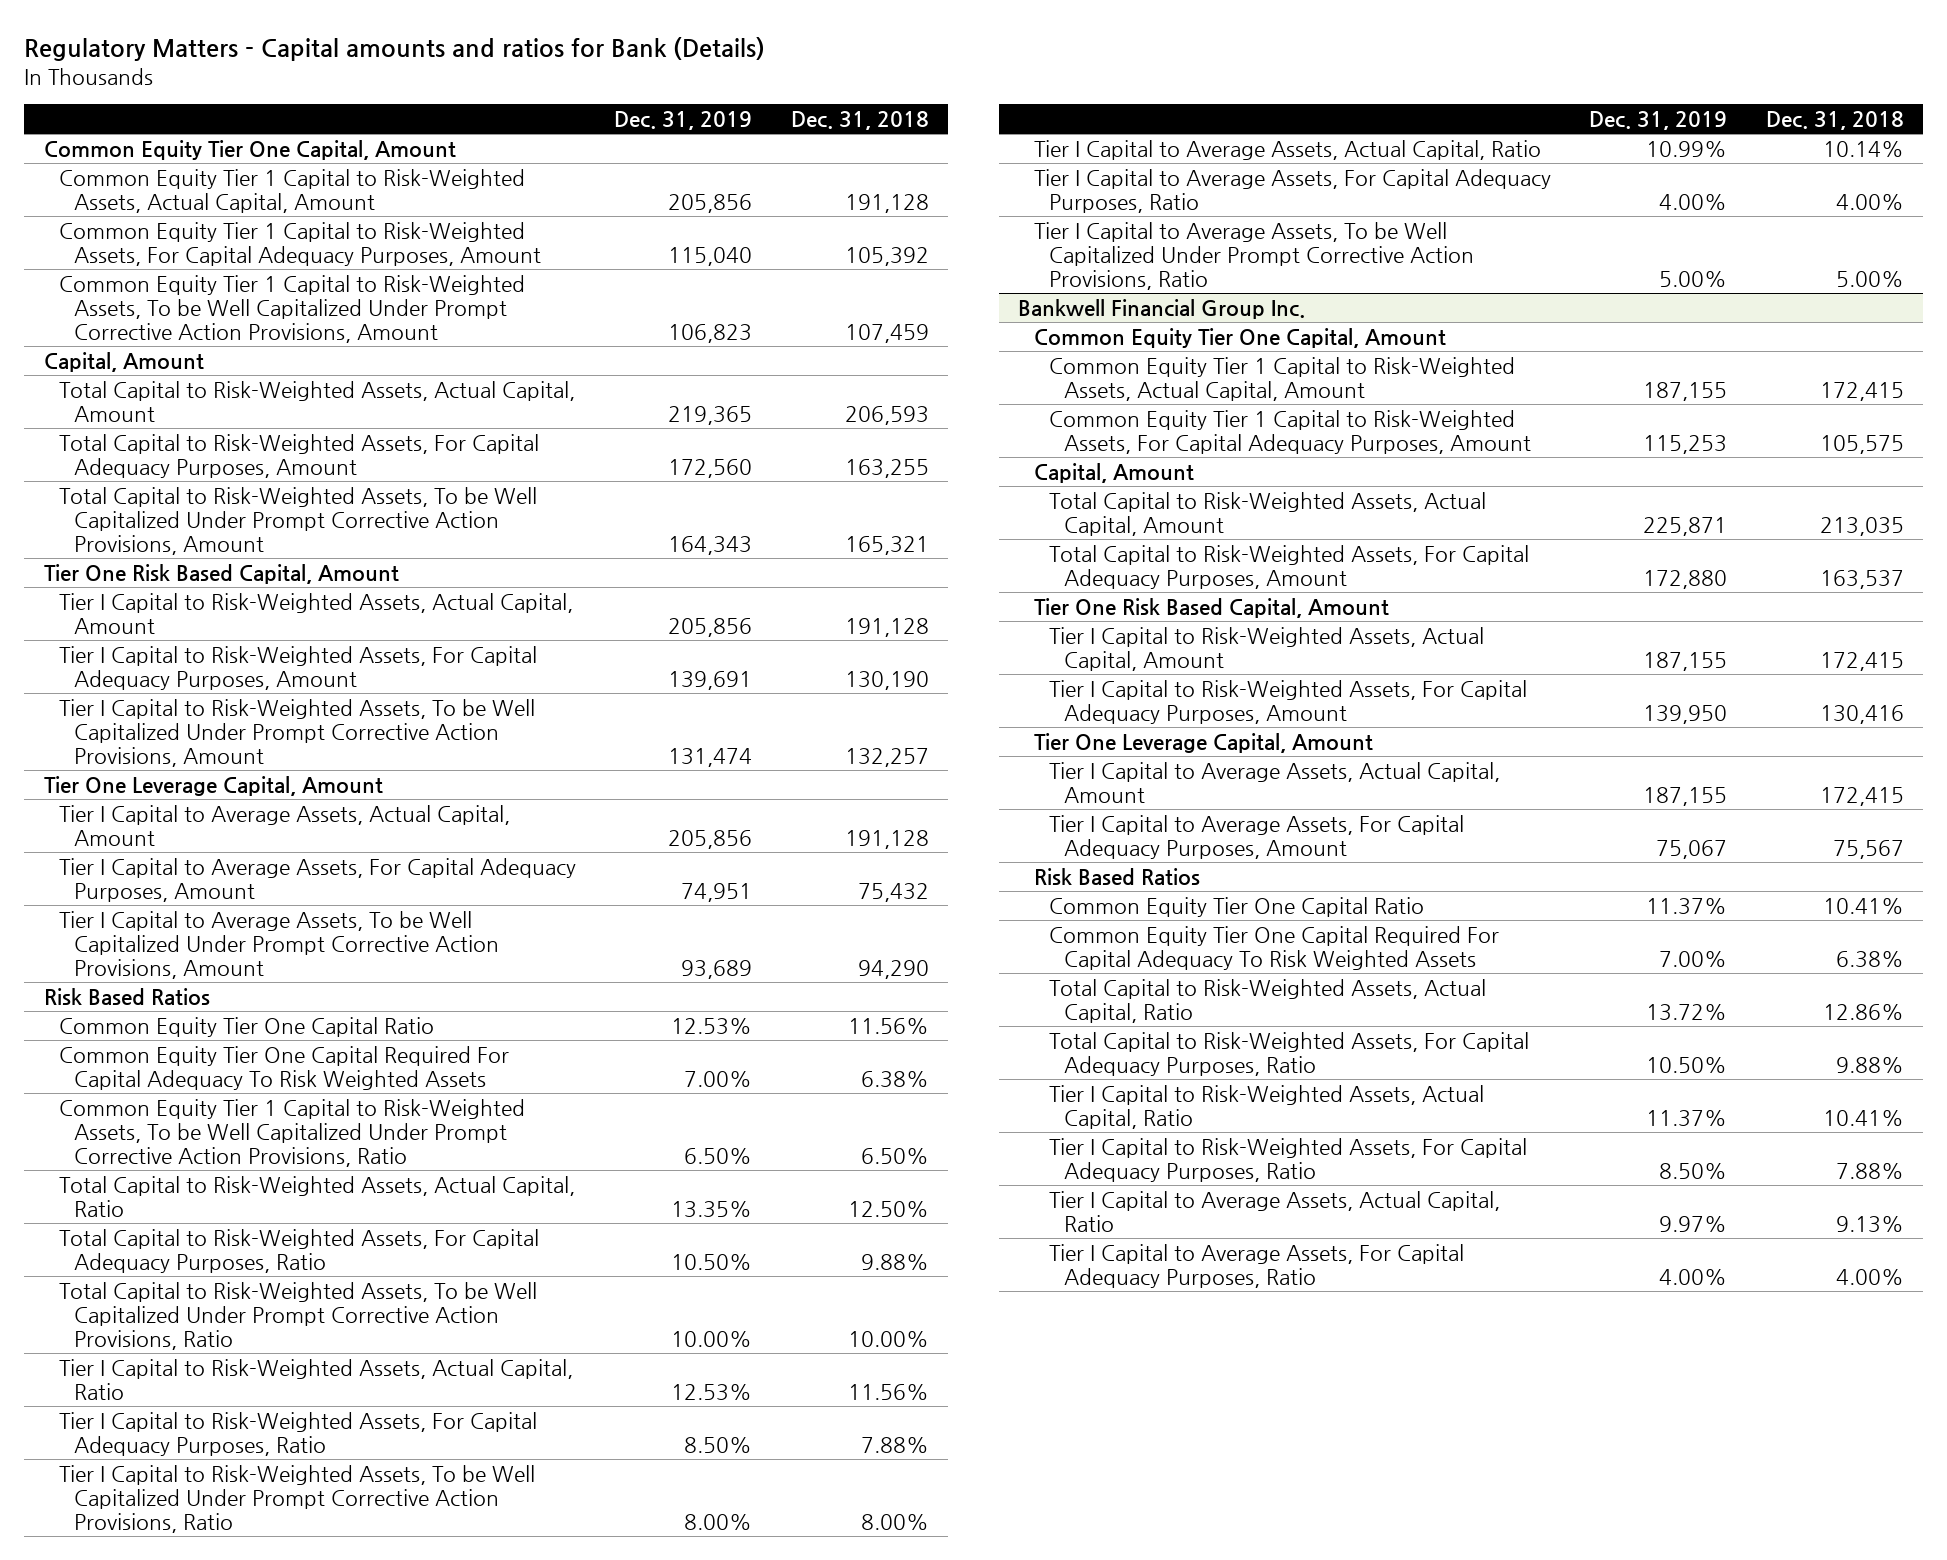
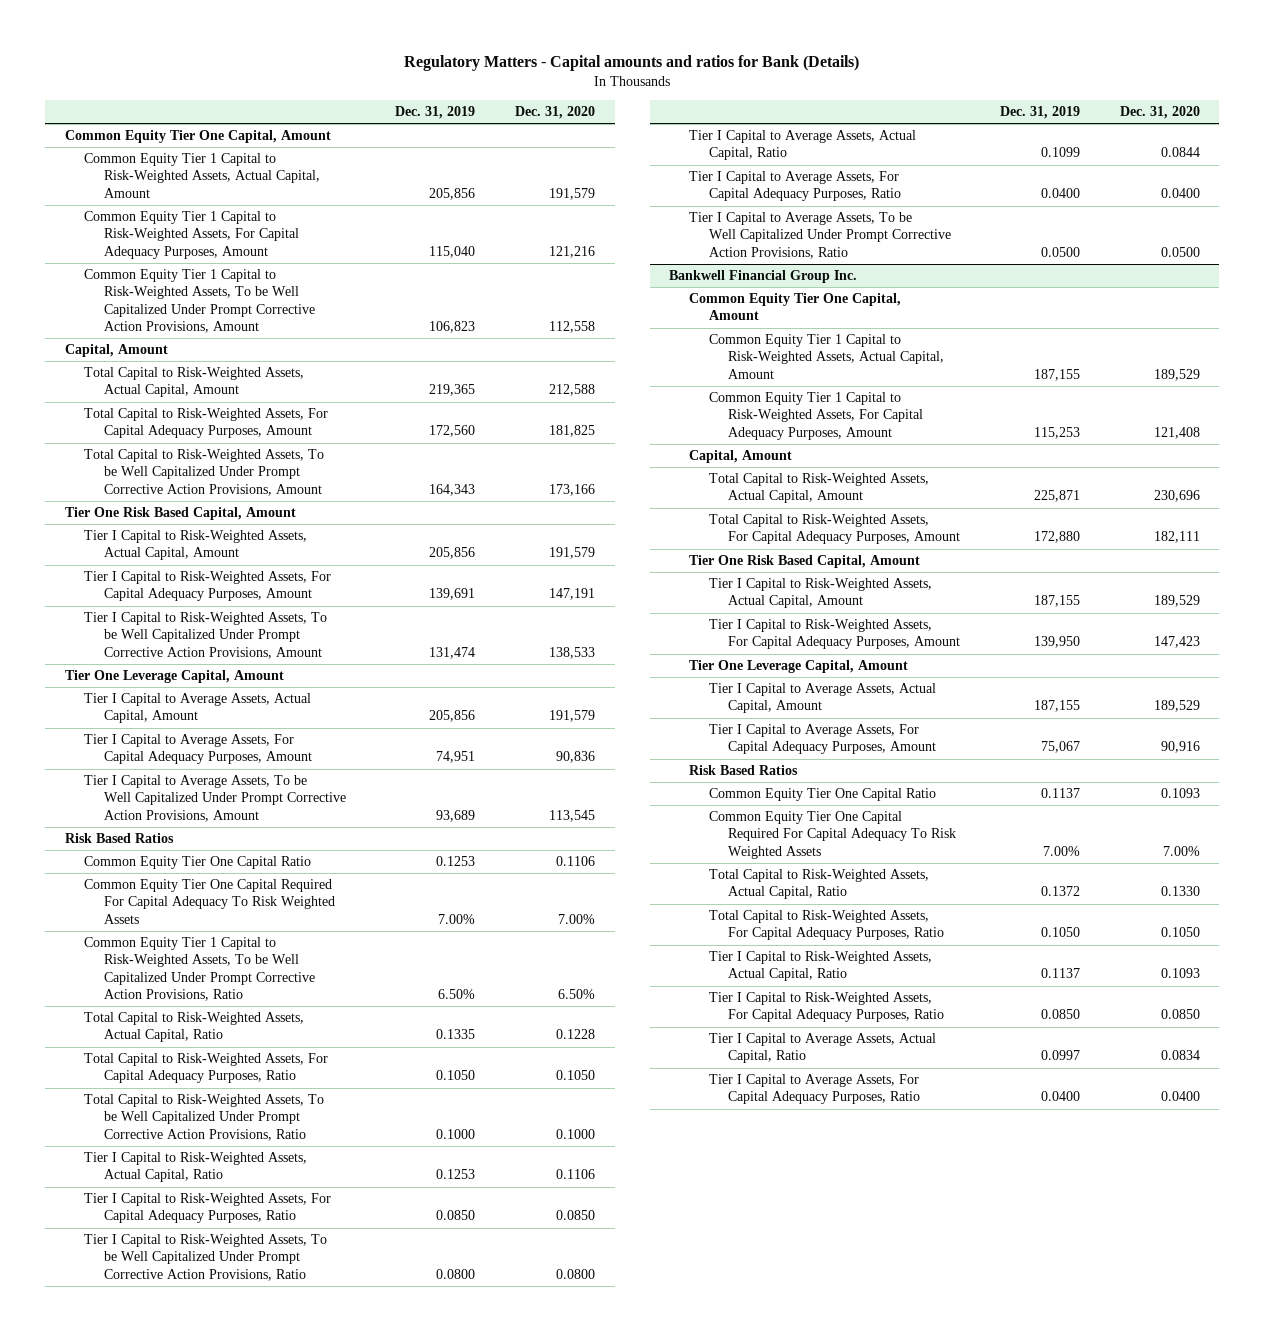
[790,110,929,130] Dec. 31, 2018 -> none
none -> [514,105,595,119] Dec. 31, 2020
[671,1017,753,1035] 12.53% -> [436,856,476,867] 0.1253
[671,1200,753,1218] 13.35% -> [436,1029,476,1040] 0.1335
[671,1253,753,1270] 10.50% -> [436,1070,476,1081] 0.1050
[671,1330,753,1347] 10.00% -> [436,1128,476,1139] 0.1000
[671,1383,753,1401] 12.53% -> [436,1169,476,1180] 0.1253
[684,1436,753,1453] 8.50% -> [436,1210,476,1221] 0.0850
[684,1513,753,1530] 8.00% -> [436,1268,476,1279] 0.0800
[1646,140,1728,157] 10.99% -> [1040,147,1080,158] 0.1099
[1659,193,1728,210] 4.00% -> [1040,188,1080,199] 0.0400
[1659,270,1728,287] 5.00% -> [1040,246,1080,257] 0.0500
[1646,897,1728,915] 11.37% -> [1040,788,1080,799] 0.1137
[1646,1003,1728,1021] 13.72% -> [1040,886,1080,897] 0.1372
[1646,1056,1728,1073] 10.50% -> [1040,927,1080,938] 0.1050
[1646,1109,1728,1127] 11.37% -> [1040,968,1080,979] 0.1137
[1659,1162,1728,1179] 8.50% -> [1040,1009,1080,1020] 0.0850
[1659,1215,1728,1232] 9.97% -> [1040,1050,1080,1061] 0.0997
[1659,1268,1728,1285] 4.00% -> [1040,1091,1080,1102] 0.0400

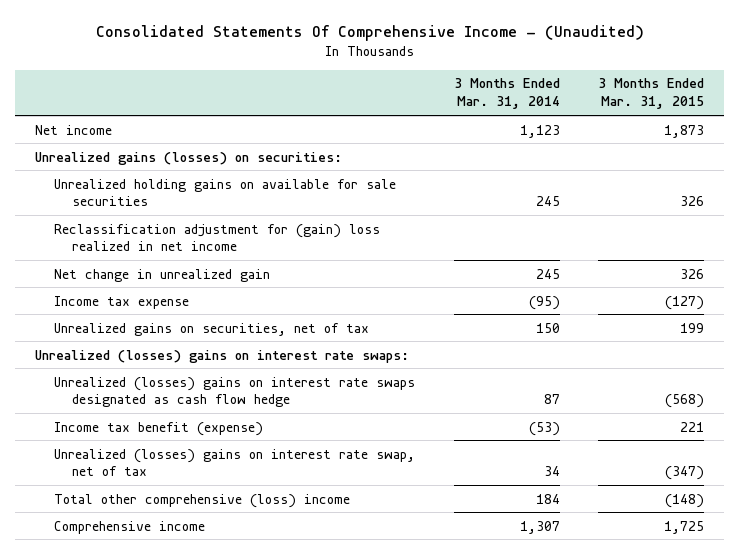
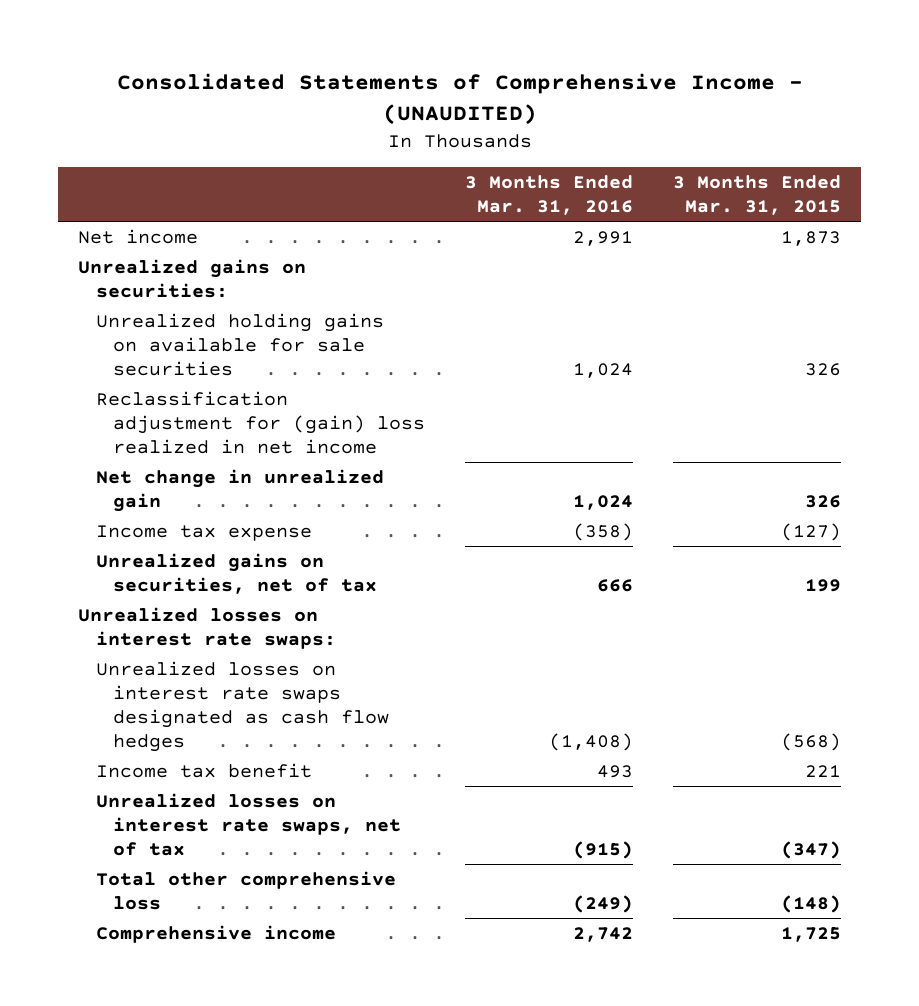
[95,24,644,41] Consolidated Statements Of Comprehensive Income - (Unaudited) -> [116,73,803,126] Consolidated Statements of Comprehensive Income - (UNAUDITED)
[453,78,560,110] 3 Months Ended Mar. 31, 2014 -> none
none -> [464,174,633,215] 3 Months Ended Mar. 31, 2016
[34,151,342,165] Unrealized gains (losses) on securities: -> [78,258,307,298] Unrealized gains on securities:
[34,349,409,363] Unrealized (losses) gains on interest rate swaps: -> [78,606,336,649] Unrealized losses on interest rate swaps:
[53,376,415,408] Unrealized (losses) gains on interest rate swaps designated as cash flow hedge -> [95,660,389,752] Unrealized losses on interest rate swaps designated as cash flow hedges
[53,421,263,436] Income tax benefit (expense) -> [95,762,312,778] Income tax benefit
[53,448,415,477] Unrealized (losses) gains on interest rate swap, net of tax -> [95,792,401,856] Unrealized losses on interest rate swaps, net of tax
[53,493,350,508] Total other comprehensive (loss) income -> [95,870,396,910] Total other comprehensive loss

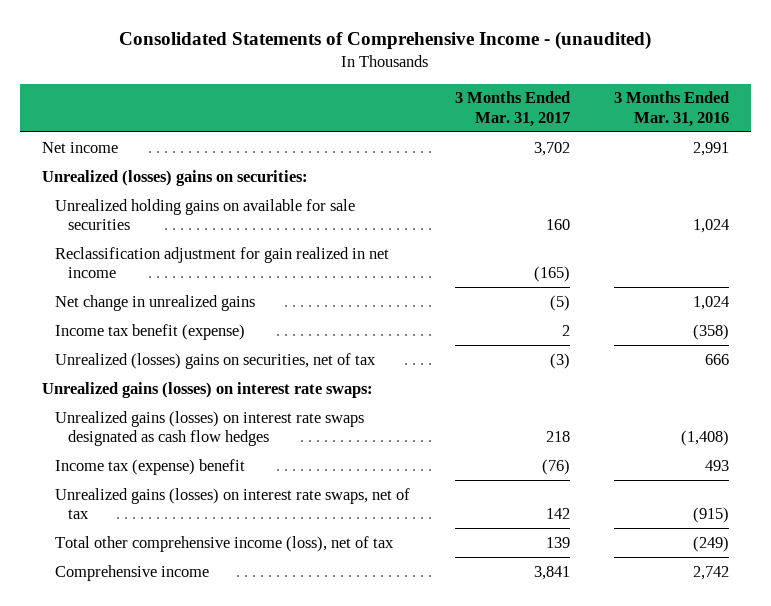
[116,73,803,126] Consolidated Statements of Comprehensive Income - (UNAUDITED) -> [119,31,652,51] Consolidated Statements of Comprehensive Income - (unaudited)
[672,174,841,215] 3 Months Ended Mar. 31, 2015 -> none
none -> [454,91,570,127] 3 Months Ended Mar. 31, 2017
[78,258,307,298] Unrealized gains on securities: -> [41,169,308,186] Unrealized (losses) gains on securities:
[95,390,425,454] Reclassification adjustment for (gain) loss realized in net income -> [55,246,390,279] Reclassification adjustment for gain realized in net income
[95,468,384,512] Net change in unrealized gain -> [55,294,256,311] Net change in unrealized gains
[95,524,312,541] Income tax expense -> [55,323,246,340] Income tax benefit (expense)
[95,552,377,594] Unrealized gains on securities, net of tax -> [55,352,377,369] Unrealized (losses) gains on securities, net of tax
[78,606,336,649] Unrealized losses on interest rate swaps: -> [41,381,373,398] Unrealized gains (losses) on interest rate swaps:
[95,660,389,752] Unrealized losses on interest rate swaps designated as cash flow hedges -> [55,410,365,447] Unrealized gains (losses) on interest rate swaps designated as cash flow hedges
[95,762,312,778] Income tax benefit -> [55,458,246,475] Income tax (expense) benefit
[95,792,401,856] Unrealized losses on interest rate swaps, net of tax -> [55,487,411,520] Unrealized gains (losses) on interest rate swaps, net of tax
[95,870,396,910] Total other comprehensive loss -> [55,535,395,552] Total other comprehensive income (loss), net of tax

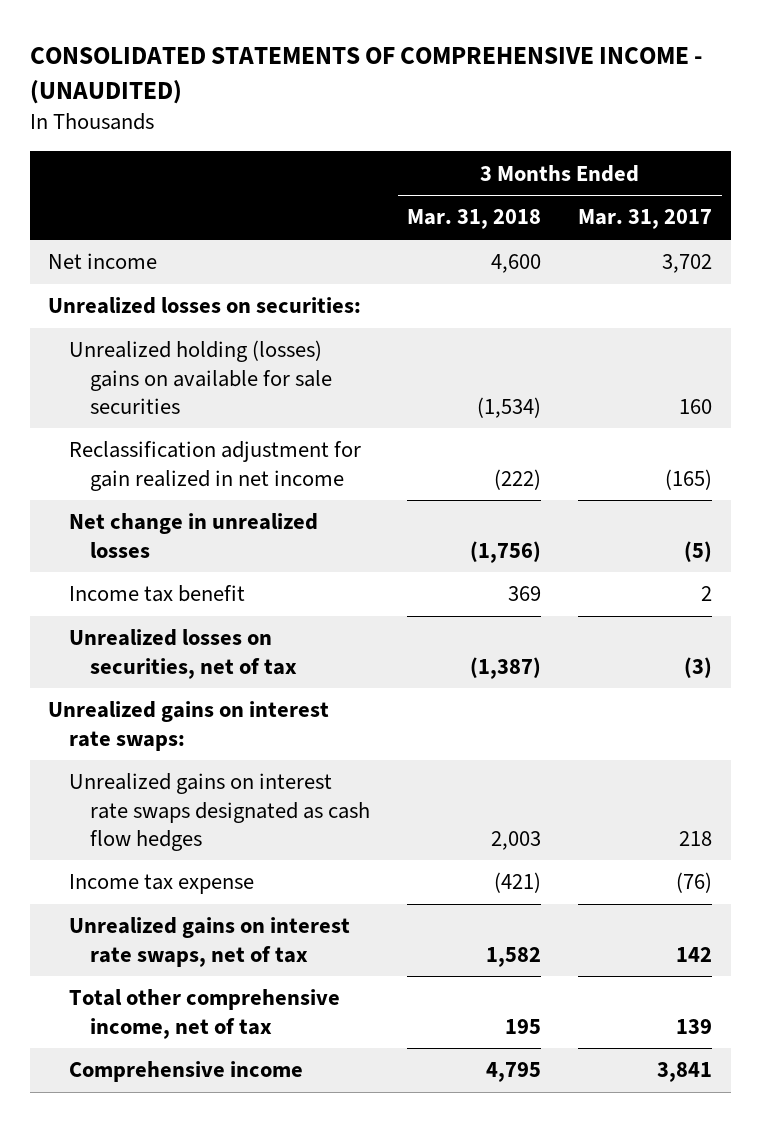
[119,31,652,51] Consolidated Statements of Comprehensive Income - (unaudited) -> [29,47,702,105] CONSOLIDATED STATEMENTS OF COMPREHENSIVE INCOME - (UNAUDITED)
[614,91,730,127] 3 Months Ended Mar. 31, 2016 -> none
none -> [407,209,542,230] Mar. 31, 2018
[41,169,308,186] Unrealized (losses) gains on securities: -> [48,297,362,315] Unrealized losses on securities:
[55,198,356,231] Unrealized holding gains on available for sale securities -> [69,340,333,414] Unrealized holding (losses) gains on available for sale securities
[55,294,256,311] Net change in unrealized gains -> [69,513,319,558] Net change in unrealized losses
[55,323,246,340] Income tax benefit (expense) -> [69,585,246,603] Income tax benefit
[55,352,377,369] Unrealized (losses) gains on securities, net of tax -> [69,629,298,679] Unrealized losses on securities, net of tax
[41,381,373,398] Unrealized gains (losses) on interest rate swaps: -> [48,701,330,751] Unrealized gains on interest rate swaps:
[55,410,365,447] Unrealized gains (losses) on interest rate swaps designated as cash flow hedges -> [69,773,371,851] Unrealized gains on interest rate swaps designated as cash flow hedges
[55,458,246,475] Income tax (expense) benefit -> [69,874,255,895] Income tax expense
[55,487,411,520] Unrealized gains (losses) on interest rate swaps, net of tax -> [69,917,351,967] Unrealized gains on interest rate swaps, net of tax
[55,535,395,552] Total other comprehensive income (loss), net of tax -> [69,989,341,1039] Total other comprehensive income, net of tax

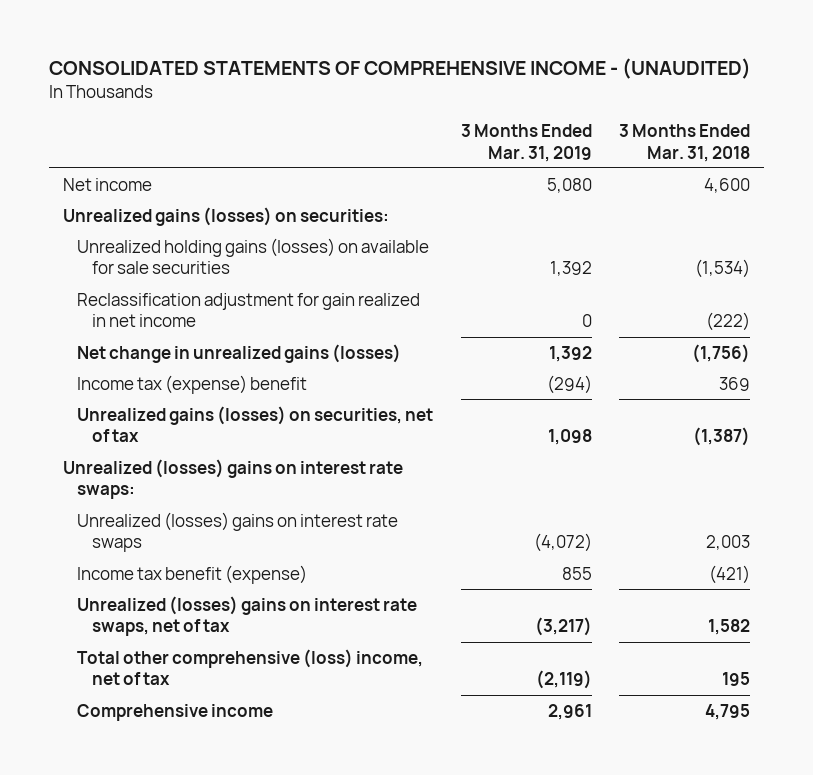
[578,209,713,230] Mar. 31, 2017 -> none
none -> [460,123,592,162] 3 Months Ended Mar. 31, 2019
[48,297,362,315] Unrealized losses on securities: -> [62,206,389,226] Unrealized gains (losses) on securities:
[69,340,333,414] Unrealized holding (losses) gains on available for sale securities -> [77,237,430,275] Unrealized holding gains (losses) on available for sale securities
[69,513,319,558] Net change in unrealized losses -> [77,343,402,363] Net change in unrealized gains (losses)
[69,585,246,603] Income tax benefit -> [77,374,308,394] Income tax (expense) benefit
[69,629,298,679] Unrealized losses on securities, net of tax -> [77,405,434,443] Unrealized gains (losses) on securities, net of tax
[48,701,330,751] Unrealized gains on interest rate swaps: -> [62,458,403,500] Unrealized (losses) gains on interest rate swaps:
[69,773,371,851] Unrealized gains on interest rate swaps designated as cash flow hedges -> [77,511,399,553] Unrealized (losses) gains on interest rate swaps
[69,874,255,895] Income tax expense -> [77,564,308,584] Income tax benefit (expense)
[69,917,351,967] Unrealized gains on interest rate swaps, net of tax -> [77,595,418,637] Unrealized (losses) gains on interest rate swaps, net of tax
[69,989,341,1039] Total other comprehensive income, net of tax -> [77,648,424,686] Total other comprehensive (loss) income, net of tax

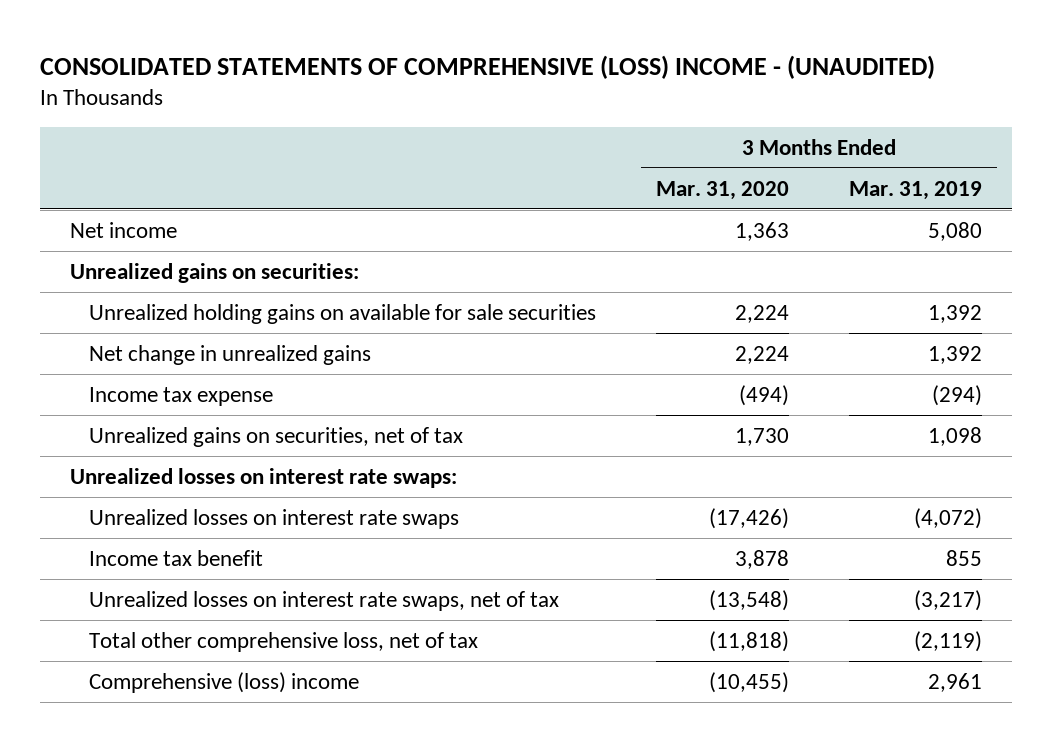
[48,58,751,80] CONSOLIDATED STATEMENTS OF COMPREHENSIVE INCOME - (UNAUDITED) -> [39,54,935,79] CONSOLIDATED STATEMENTS OF COMPREHENSIVE (LOSS) INCOME - (UNAUDITED)
[619,123,751,162] 3 Months Ended Mar. 31, 2018 -> none
none -> [655,180,789,200] Mar. 31, 2020
[77,292,421,328] Reclassification adjustment for gain realized in net income -> none
[62,206,389,226] Unrealized gains (losses) on securities: -> [69,262,359,283] Unrealized gains on securities:
[77,237,430,275] Unrealized holding gains (losses) on available for sale securities -> [89,303,597,324] Unrealized holding gains on available for sale securities
[77,343,402,363] Net change in unrealized gains (losses) -> [89,344,372,365] Net change in unrealized gains
[77,374,308,394] Income tax (expense) benefit -> [89,386,274,406] Income tax expense
[77,405,434,443] Unrealized gains (losses) on securities, net of tax -> [89,426,464,447] Unrealized gains on securities, net of tax
[62,458,403,500] Unrealized (losses) gains on interest rate swaps: -> [69,467,457,488] Unrealized losses on interest rate swaps:
[77,511,399,553] Unrealized (losses) gains on interest rate swaps -> [89,508,460,529] Unrealized losses on interest rate swaps
[77,564,308,584] Income tax benefit (expense) -> [89,549,264,566] Income tax benefit
[77,595,418,637] Unrealized (losses) gains on interest rate swaps, net of tax -> [89,590,560,611] Unrealized losses on interest rate swaps, net of tax
[77,648,424,686] Total other comprehensive (loss) income, net of tax -> [89,631,479,652] Total other comprehensive loss, net of tax
[77,703,274,721] Comprehensive income -> [89,671,360,693] Comprehensive (loss) income

